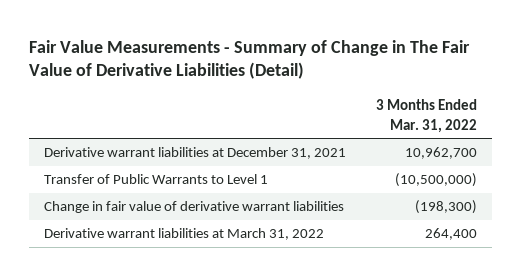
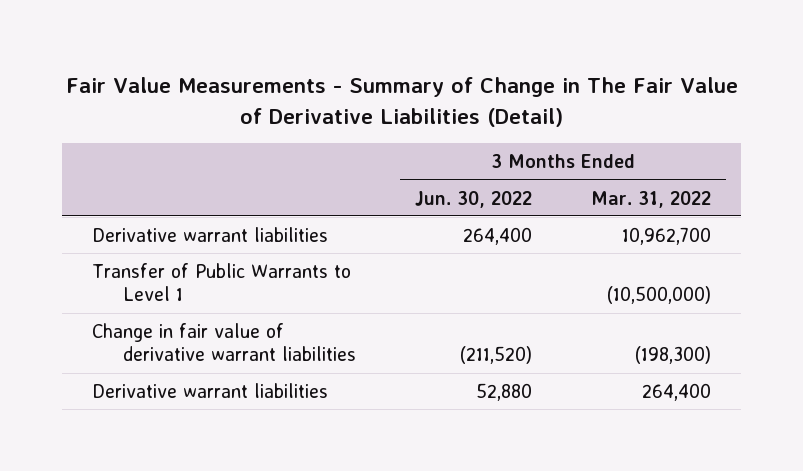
none -> [415,190,533,208] Jun. 30, 2022
[44,147,347,160] Derivative warrant liabilities at December 31, 2021 -> [91,226,328,242] Derivative warrant liabilities
[44,228,325,241] Derivative warrant liabilities at March 31, 2022 -> [91,382,328,398] Derivative warrant liabilities

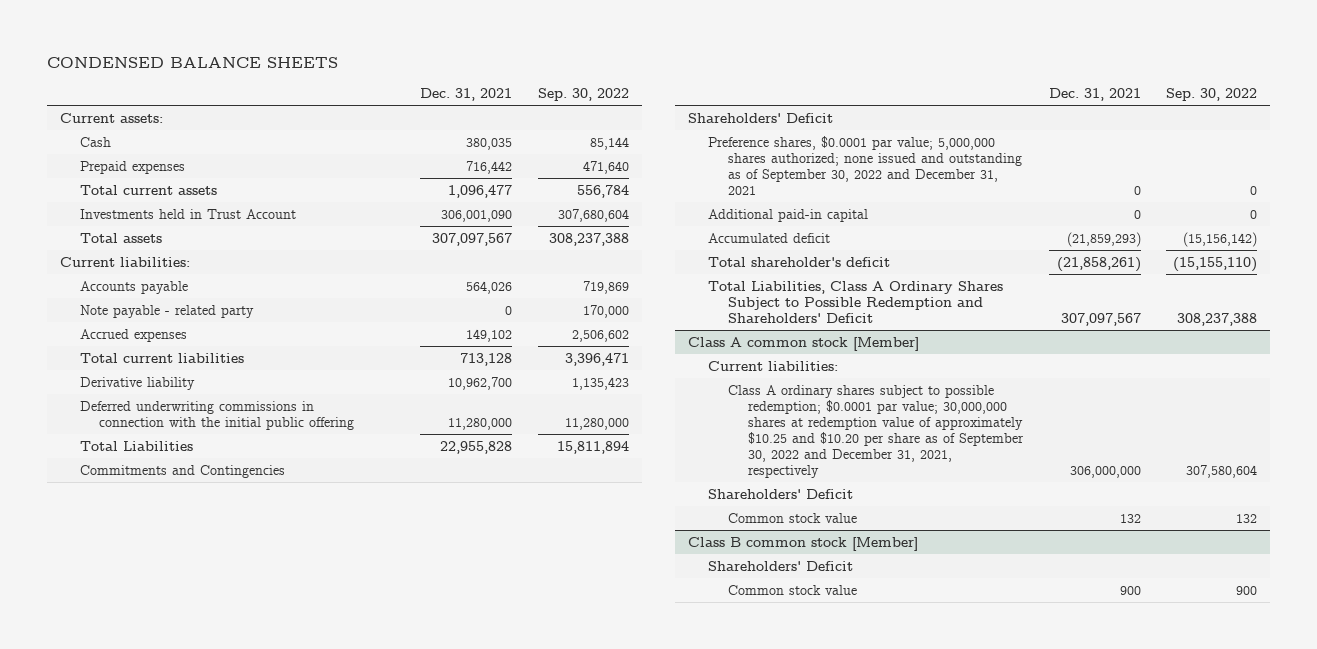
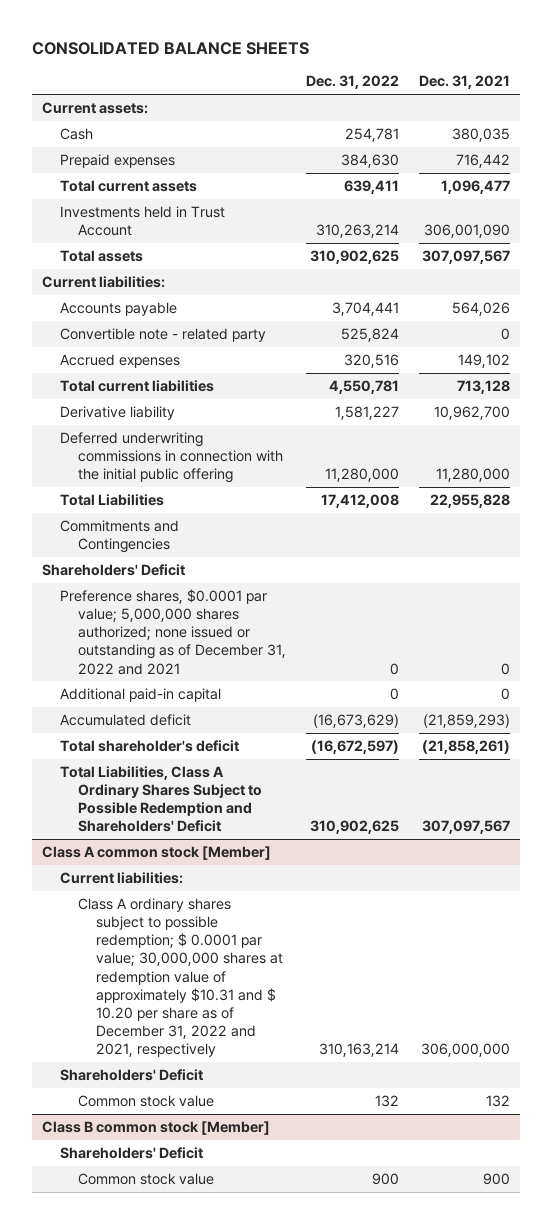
[46,56,338,68] CONDENSED BALANCE SHEETS -> [31,41,309,55] CONSOLIDATED BALANCE SHEETS
[537,87,629,101] Sep. 30, 2022 -> none
none -> [305,75,399,90] Dec. 31, 2022
[79,304,254,318] Note payable - related party -> [59,327,266,342] Convertible note - related party
[707,135,1022,195] Preference shares, $0.0001 par value; 5,000,000 shares authorized; none issued and outstanding as of September 30, 2022 and December 31, 2021 -> [59,588,286,675] Preference shares, $0.0001 par value; 5,000,000 shares authorized; none issued or outstanding as of December 31, 2022 and 2021
[727,384,1024,478] Class A ordinary shares subject to possible redemption; $0.0001 par value; 30,000,000 shares at redemption value of approximately $10.25 and $10.20 per share as of September 30, 2022 and December 31, 2021, respectively -> [77,897,284,1058] Class A ordinary shares subject to possible redemption; $ 0.0001 par value; 30,000,000 shares at redemption value of approximately $10.31 and $ 10.20 per share as of December 31, 2022 and 2021, respectively

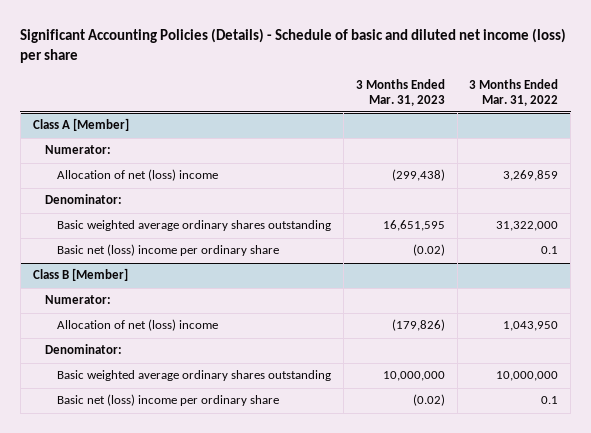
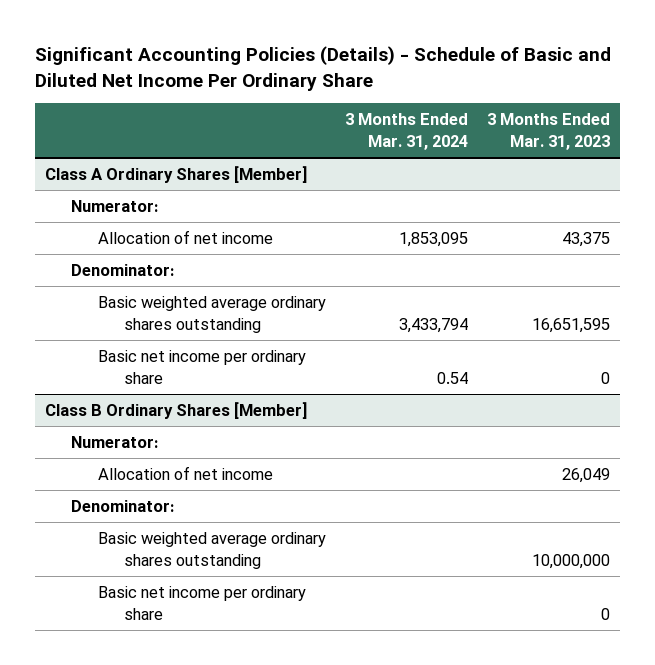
[20,27,567,63] Significant Accounting Policies (Details) - Schedule of basic and diluted net income (loss) per share -> [35,46,612,91] Significant Accounting Policies (Details) - Schedule of Basic and Diluted Net Income Per Ordinary Share
[469,78,559,106] 3 Months Ended Mar. 31, 2022 -> none
none -> [345,113,469,150] 3 Months Ended Mar. 31, 2024
[32,118,129,132] Class A [Member] -> [44,166,308,184] Class A Ordinary Shares [Member]
[57,169,219,182] Allocation of net (loss) income -> [97,230,273,245] Allocation of net income
[391,169,445,182] (299,438) -> [562,232,611,248] 43,375
[57,244,280,257] Basic net (loss) income per ordinary share -> [97,350,306,384] Basic net income per ordinary share
[412,244,445,257] (0.02) -> [601,371,611,384] 0
[32,268,128,282] Class B [Member] -> [44,402,308,420] Class B Ordinary Shares [Member]
[57,319,219,332] Allocation of net (loss) income -> [97,466,273,481] Allocation of net income
[391,319,445,332] (179,826) -> [562,468,611,484] 26,049
[57,394,280,407] Basic net (loss) income per ordinary share -> [97,586,306,620] Basic net income per ordinary share
[412,394,445,407] (0.02) -> [601,607,611,620] 0

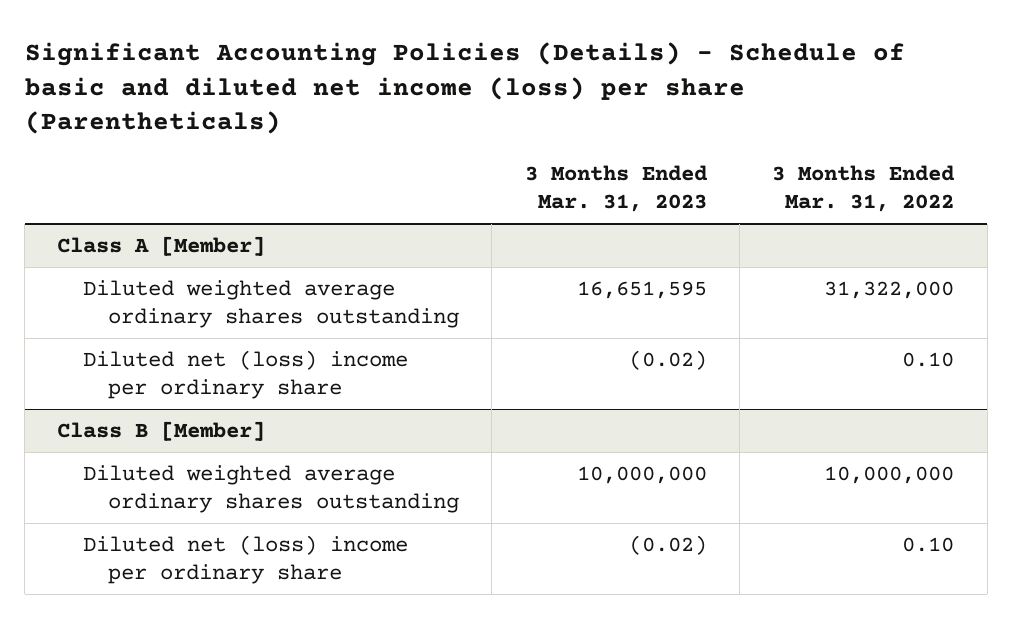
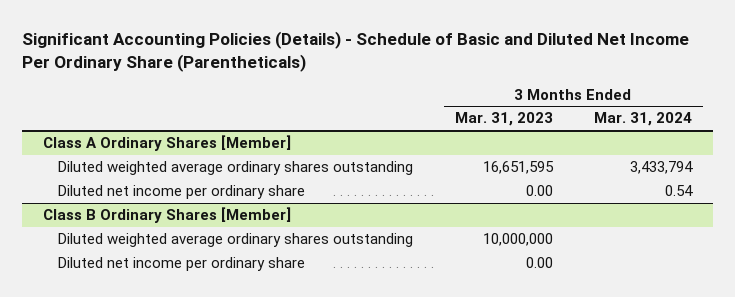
[24,41,905,135] Significant Accounting Policies (Details) - Schedule of basic and diluted net income (loss) per share (Parentheticals) -> [21,30,689,72] Significant Accounting Policies (Details) - Schedule of Basic and Diluted Net Income Per Ordinary Share (Parentheticals)
[772,164,956,213] 3 Months Ended Mar. 31, 2022 -> none
none -> [594,112,693,127] Mar. 31, 2024
[57,236,266,257] Class A [Member] -> [42,135,291,152] Class A Ordinary Shares [Member]
[82,350,408,400] Diluted net (loss) income per ordinary share -> [58,185,306,200] Diluted net income per ordinary share
[628,350,707,371] (0.02) -> [525,185,553,197] 0.00
[57,421,266,442] Class B [Member] -> [42,207,291,224] Class B Ordinary Shares [Member]
[82,535,408,585] Diluted net (loss) income per ordinary share -> [58,257,306,272] Diluted net income per ordinary share
[628,535,707,556] (0.02) -> [525,257,553,269] 0.00

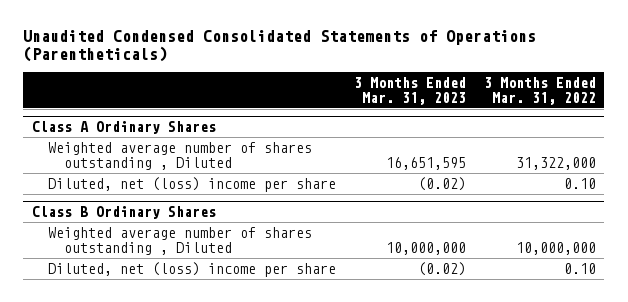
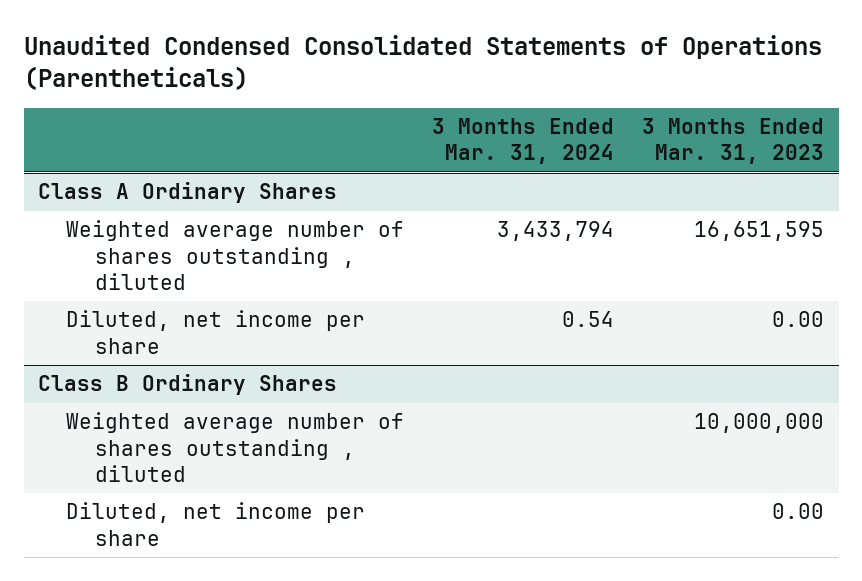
[483,77,596,105] 3 Months Ended Mar. 31, 2022 -> none
none -> [432,118,615,165] 3 Months Ended Mar. 31, 2024
[48,141,313,170] Weighted average number of shares outstanding , Diluted -> [66,220,405,290] Weighted average number of shares outstanding , diluted
[48,176,337,192] Diluted, net (loss) income per share -> [66,310,366,354] Diluted, net income per share
[417,176,466,191] (0.02) -> [772,311,825,328] 0.00
[48,226,313,255] Weighted average number of shares outstanding , Diluted -> [66,412,405,482] Weighted average number of shares outstanding , diluted
[48,261,337,277] Diluted, net (loss) income per share -> [66,502,366,546] Diluted, net income per share
[417,261,466,276] (0.02) -> [772,503,825,520] 0.00

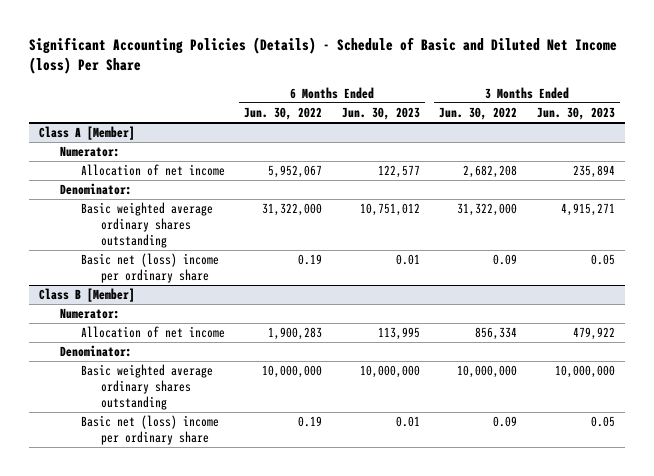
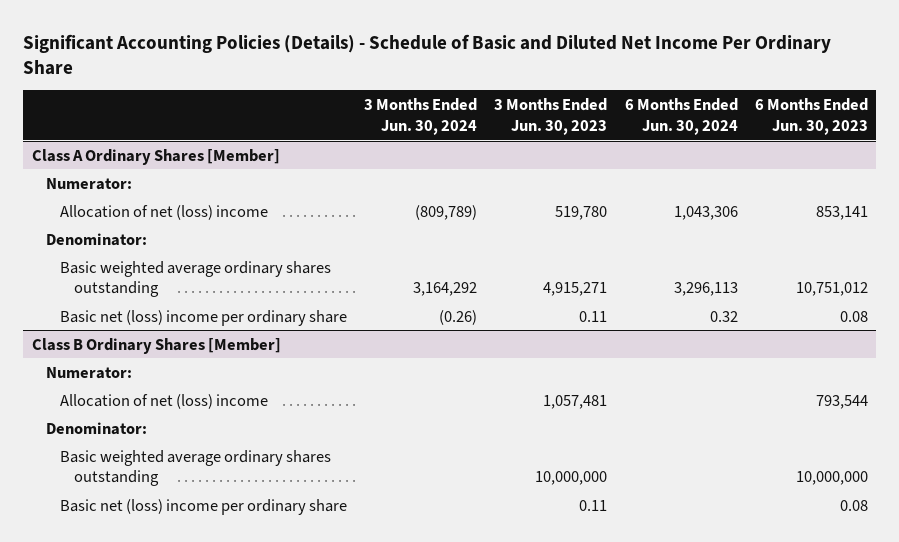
[29,36,618,75] Significant Accounting Policies (Details) - Schedule of Basic and Diluted Net Income (loss) Per Share -> [23,33,832,75] Significant Accounting Policies (Details) - Schedule of Basic and Diluted Net Income Per Ordinary Share
[244,106,323,120] Jun. 30, 2022 -> none
[439,106,518,120] Jun. 30, 2022 -> none
none -> [364,97,478,135] 3 Months Ended Jun. 30, 2024
none -> [624,97,738,135] 6 Months Ended Jun. 30, 2024
[39,126,136,141] Class A [Member] -> [31,148,280,165] Class A Ordinary Shares [Member]
[80,164,225,177] Allocation of net income -> [59,204,268,220] Allocation of net (loss) income
[377,165,420,179] 122,577 -> [815,205,868,220] 853,141
[572,165,615,179] 235,894 -> [555,205,608,220] 519,780
[395,254,420,266] 0.01 -> [839,310,868,322] 0.08
[590,254,615,266] 0.05 -> [579,310,608,322] 0.11
[39,288,136,303] Class B [Member] -> [31,337,281,354] Class B Ordinary Shares [Member]
[80,326,225,339] Allocation of net income -> [59,393,268,409] Allocation of net (loss) income
[377,327,420,341] 113,995 -> [815,394,868,409] 793,544
[572,327,615,341] 479,922 -> [543,394,608,409] 1,057,481
[395,416,420,428] 0.01 -> [839,499,868,511] 0.08
[590,416,615,428] 0.05 -> [579,499,608,511] 0.11

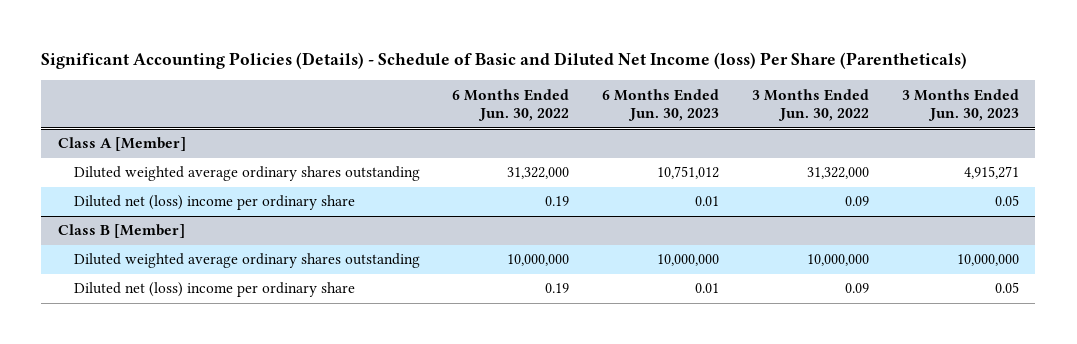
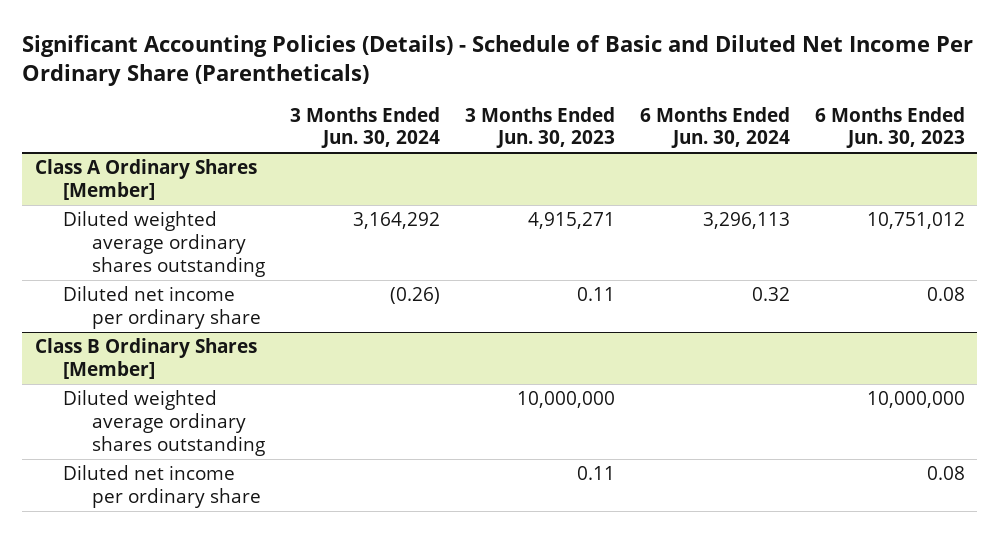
[41,52,968,70] Significant Accounting Policies (Details) - Schedule of Basic and Diluted Net Income (loss) Per Share (Parentheticals) -> [22,34,974,87] Significant Accounting Policies (Details) - Schedule of Basic and Diluted Net Income Per Ordinary Share (Parentheticals)
[452,88,570,122] 6 Months Ended Jun. 30, 2022 -> none
[751,88,869,122] 3 Months Ended Jun. 30, 2022 -> none
none -> [289,106,440,149] 3 Months Ended Jun. 30, 2024
none -> [639,106,790,149] 6 Months Ended Jun. 30, 2024
[57,137,186,152] Class A [Member] -> [34,159,257,201] Class A Ordinary Shares [Member]
[73,195,355,211] Diluted net (loss) income per ordinary share -> [63,286,262,330] Diluted net income per ordinary share
[695,196,720,207] 0.01 -> [926,287,965,302] 0.08
[994,195,1019,207] 0.05 -> [576,287,615,302] 0.11
[57,224,185,239] Class B [Member] -> [34,338,257,380] Class B Ordinary Shares [Member]
[73,282,355,298] Diluted net (loss) income per ordinary share -> [63,465,262,509] Diluted net income per ordinary share
[695,283,720,294] 0.01 -> [926,466,965,481] 0.08
[994,282,1019,294] 0.05 -> [576,466,615,481] 0.11

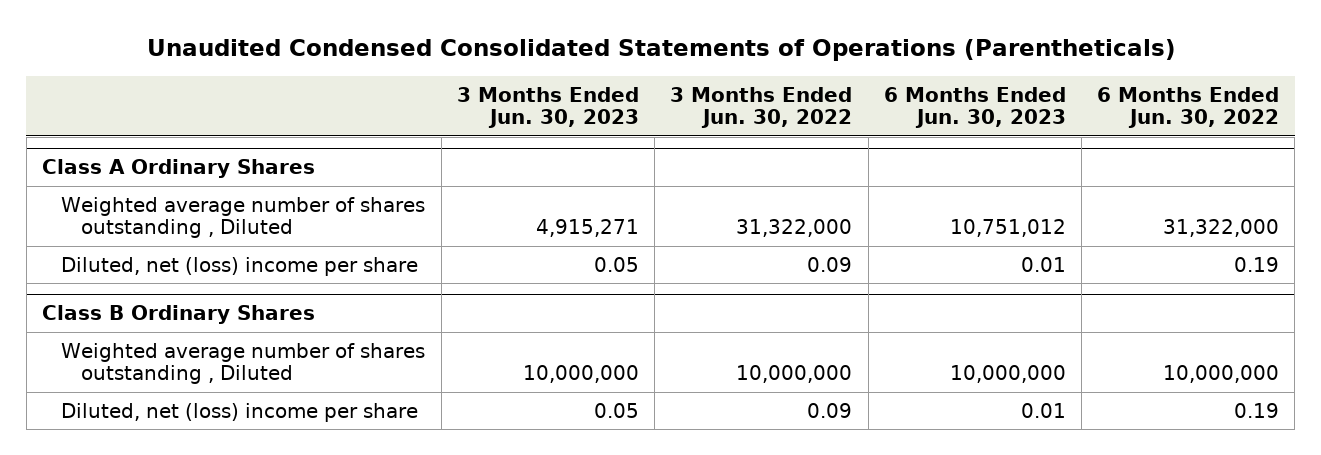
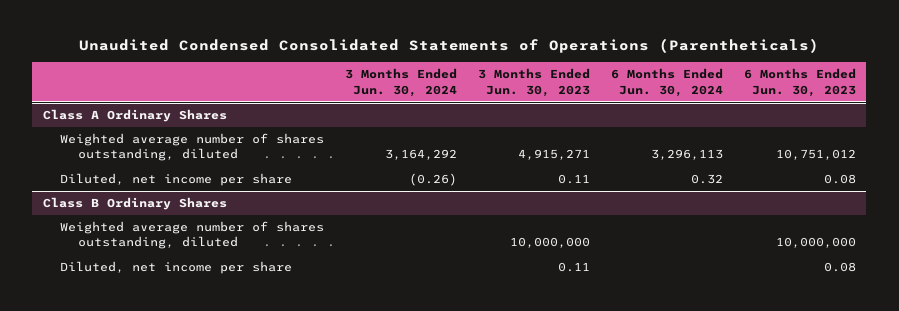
[670,86,853,129] 3 Months Ended Jun. 30, 2022 -> none
[1097,86,1280,129] 6 Months Ended Jun. 30, 2022 -> none
none -> [345,68,458,97] 3 Months Ended Jun. 30, 2024
none -> [611,68,724,97] 6 Months Ended Jun. 30, 2024
[61,196,426,239] Weighted average number of shares outstanding , Diluted -> [60,133,325,162] Weighted average number of shares outstanding, diluted
[61,256,419,276] Diluted, net (loss) income per share -> [60,173,293,187] Diluted, net income per share
[593,256,639,272] 0.05 -> [558,174,591,185] 0.11
[1020,256,1066,272] 0.01 -> [823,174,856,185] 0.08
[61,342,426,385] Weighted average number of shares outstanding , Diluted -> [60,221,325,250] Weighted average number of shares outstanding, diluted
[61,402,419,422] Diluted, net (loss) income per share -> [60,261,293,275] Diluted, net income per share
[593,402,639,418] 0.05 -> [558,262,591,273] 0.11
[1020,402,1066,418] 0.01 -> [823,262,856,273] 0.08

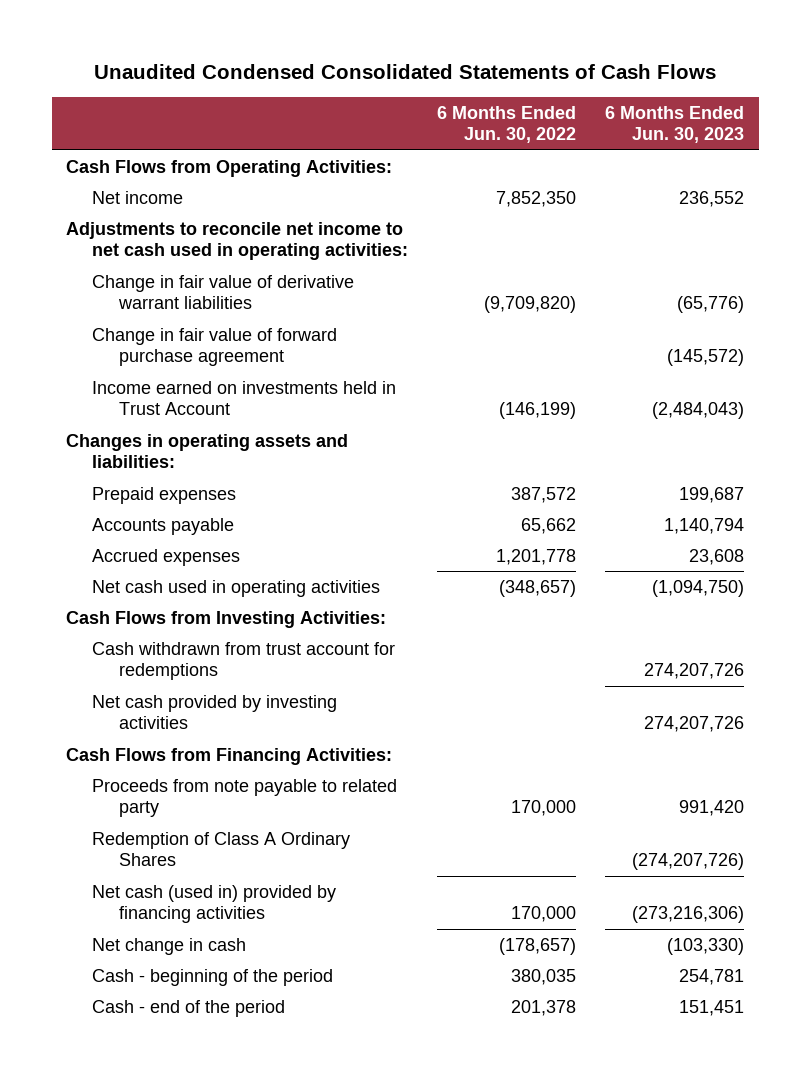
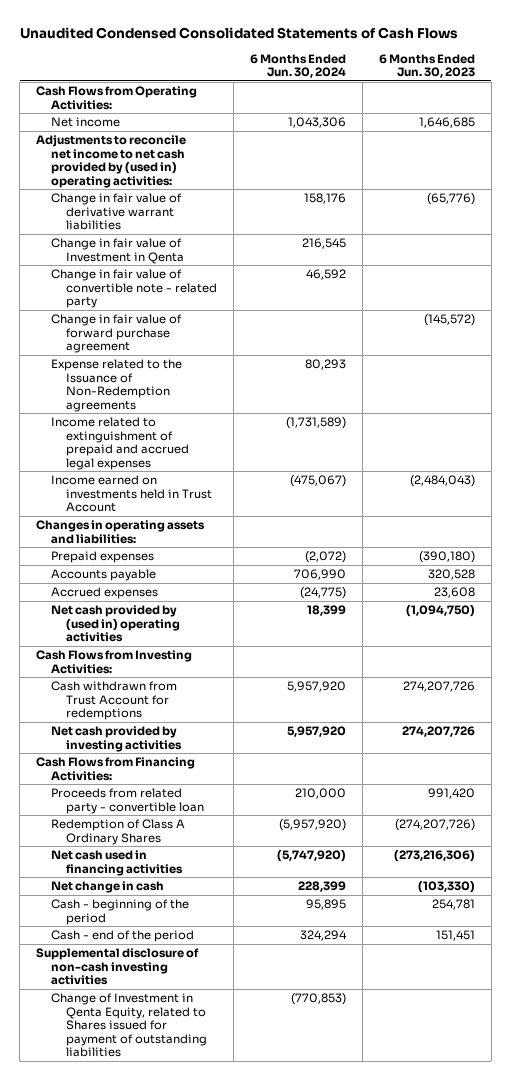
[437,105,577,143] 6 Months Ended Jun. 30, 2022 -> none
none -> [249,53,346,79] 6 Months Ended Jun. 30, 2024
[679,190,745,207] 236,552 -> [418,117,475,129] 1,646,685
[66,221,409,261] Adjustments to reconcile net income to net cash used in operating activities: -> [36,135,187,188] Adjustments to reconcile net income to net cash provided by (used in) operating activities:
none -> [51,238,184,264] Change in fair value of Investment in Qenta
none -> [51,269,217,309] Change in fair value of convertible note - related party
none -> [51,359,183,412] Expense related to the Issuance of Non-Redemption agreements
none -> [51,417,189,470] Income related to extinguishment of prepaid and accrued legal expenses
[679,486,745,503] 199,687 -> [418,551,475,564] (390,180)
[664,517,745,534] 1,140,794 -> [427,569,475,581] 320,528
[92,579,381,597] Net cash used in operating activities -> [51,605,180,643] Net cash provided by (used in) operating activities
[92,641,396,681] Cash withdrawn from trust account for redemptions -> [51,681,178,721] Cash withdrawn from Trust Account for redemptions
[92,778,398,818] Proceeds from note payable to related party -> [51,788,204,814] Proceeds from related party - convertible loan
[92,884,337,924] Net cash (used in) provided by financing activities -> [51,850,183,876] Net cash used in financing activities
none -> [36,948,200,986] Supplemental disclosure of non-cash investing activities
none -> [51,993,207,1058] Change of Investment in Qenta Equity, related to Shares issued for payment of outstanding liabilities

